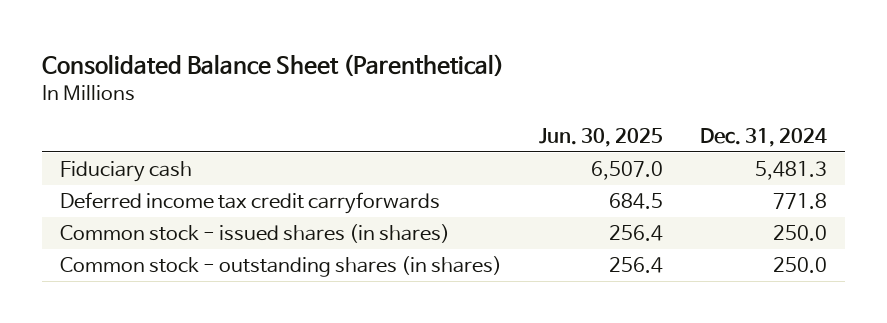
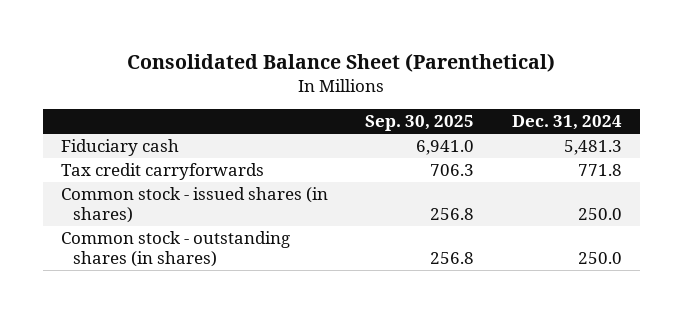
[538,127,663,147] Jun. 30, 2025 -> none
none -> [365,115,475,132] Sep. 30, 2025
[60,192,441,215] Deferred income tax credit carryforwards -> [61,163,265,181] Tax credit carryforwards

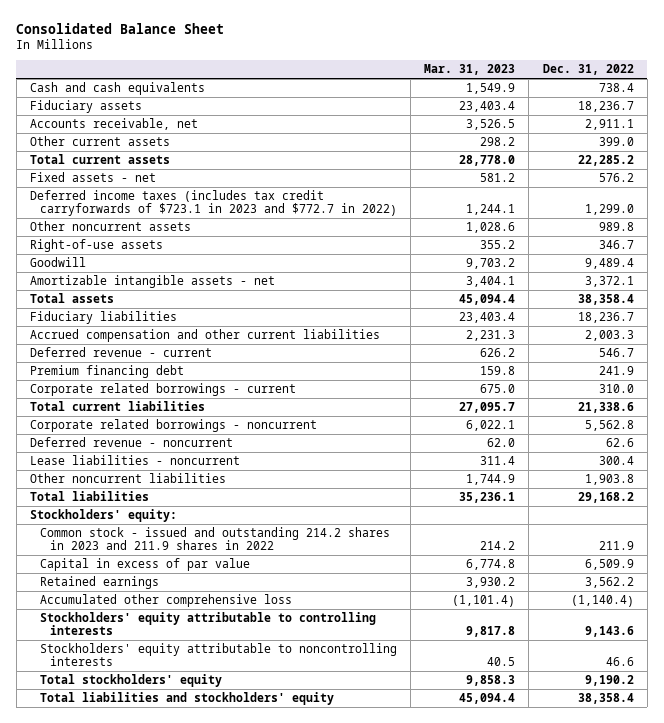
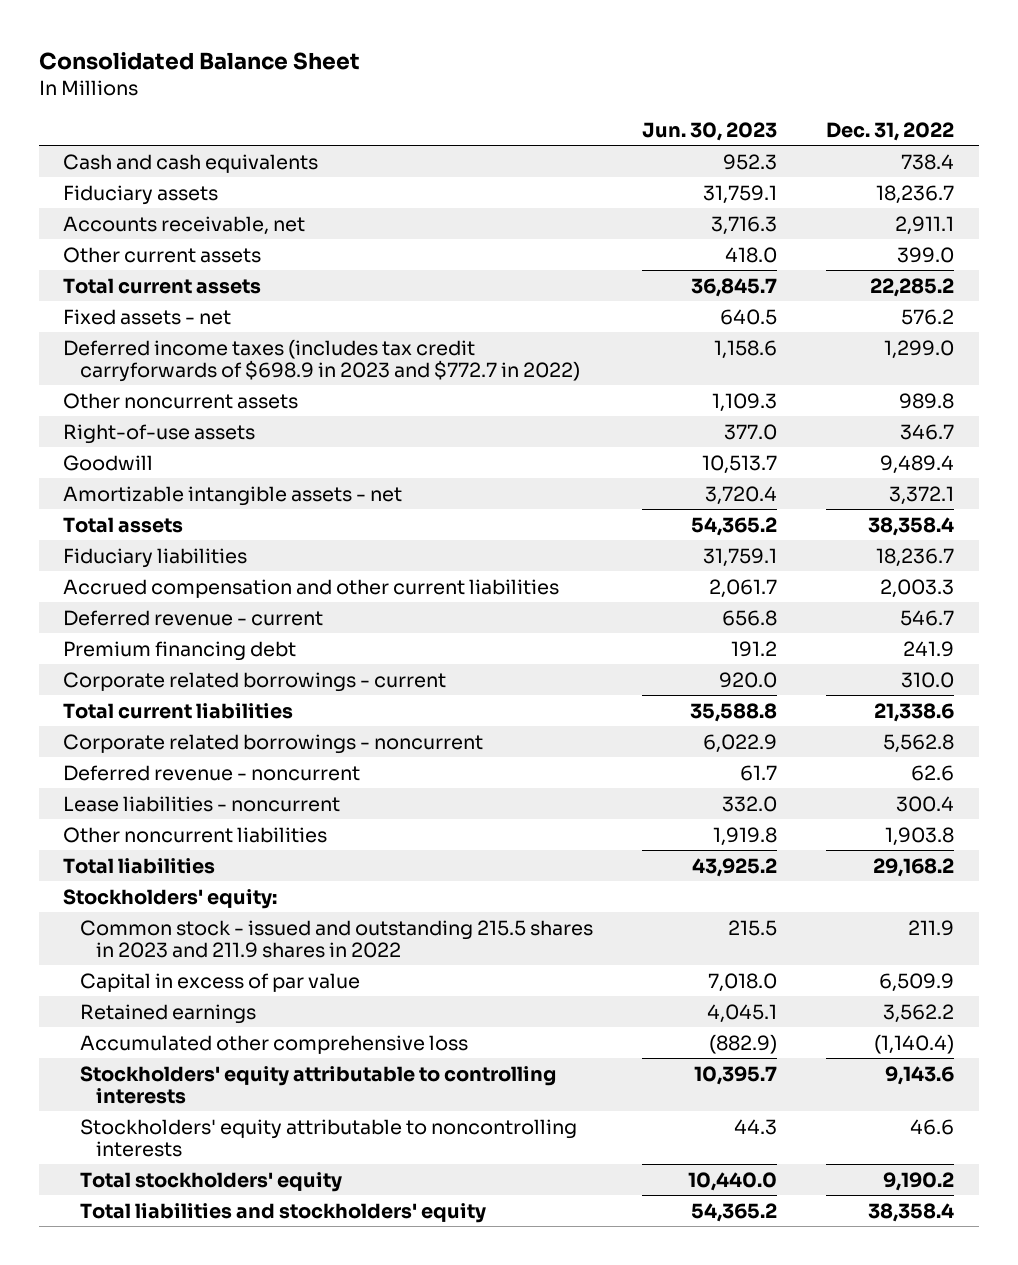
[424,64,516,76] Mar. 31, 2023 -> none
none -> [641,121,777,141] Jun. 30, 2023
[29,190,397,217] Deferred income taxes (includes tax credit carryforwards of $723.1 in 2023 and $772.7 in 2022) -> [63,338,580,382] Deferred income taxes (includes tax credit carryforwards of $698.9 in 2023 and $772.7 in 2022)
[39,527,390,551] Common stock - issued and outstanding 214.2 shares in 2023 and 211.9 shares in 2022 -> [79,919,593,958] Common stock - issued and outstanding 215.5 shares in 2023 and 211.9 shares in 2022

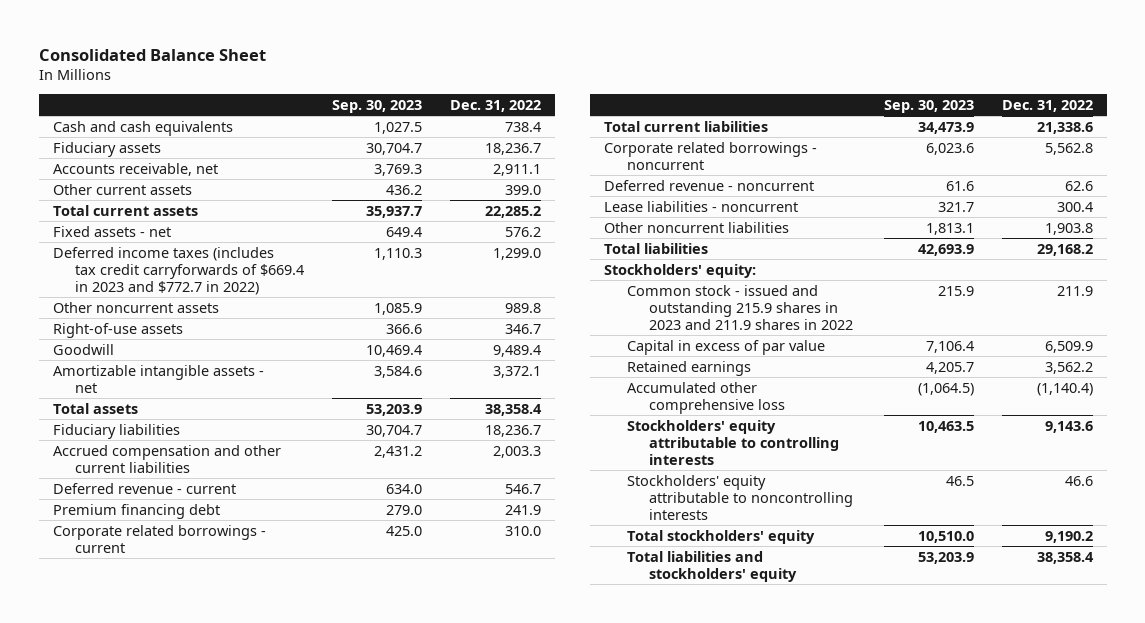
[641,121,777,141] Jun. 30, 2023 -> none
none -> [332,100,423,114] Sep. 30, 2023
[63,338,580,382] Deferred income taxes (includes tax credit carryforwards of $698.9 in 2023 and $772.7 in 2022) -> [52,246,305,295] Deferred income taxes (includes tax credit carryforwards of $669.4 in 2023 and $772.7 in 2022)
[79,919,593,958] Common stock - issued and outstanding 215.5 shares in 2023 and 211.9 shares in 2022 -> [626,284,854,330] Common stock - issued and outstanding 215.9 shares in 2023 and 211.9 shares in 2022

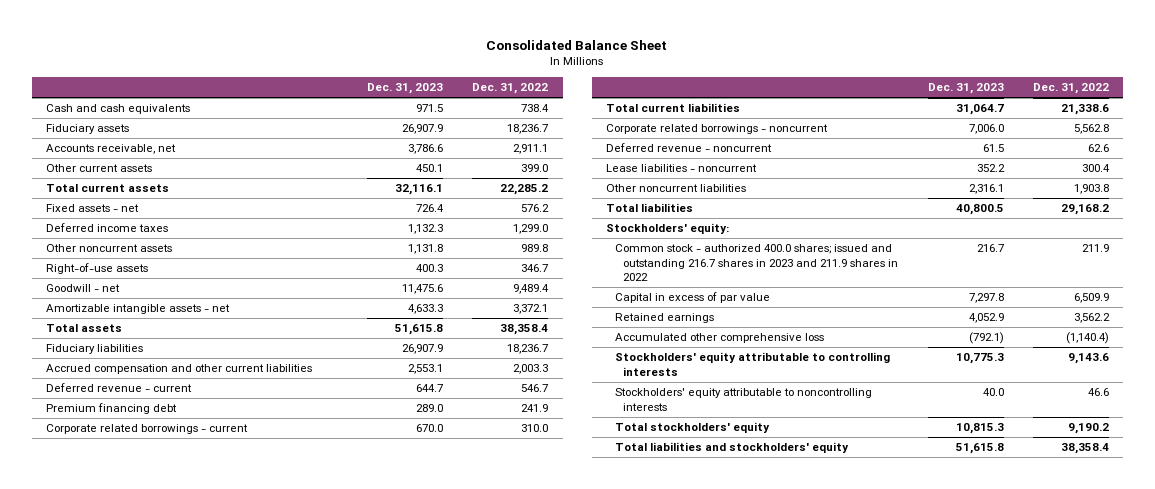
[332,100,423,114] Sep. 30, 2023 -> none
none -> [367,83,444,95] Dec. 31, 2023
[52,246,305,295] Deferred income taxes (includes tax credit carryforwards of $669.4 in 2023 and $772.7 in 2022) -> [46,223,169,233] Deferred income taxes
[52,343,114,355] Goodwill -> [46,284,121,293] Goodwill - net
[626,284,854,330] Common stock - issued and outstanding 215.9 shares in 2023 and 211.9 shares in 2022 -> [614,244,899,282] Common stock - authorized 400.0 shares; issued and outstanding 216.7 shares in 2023 and 211.9 shares in 2022

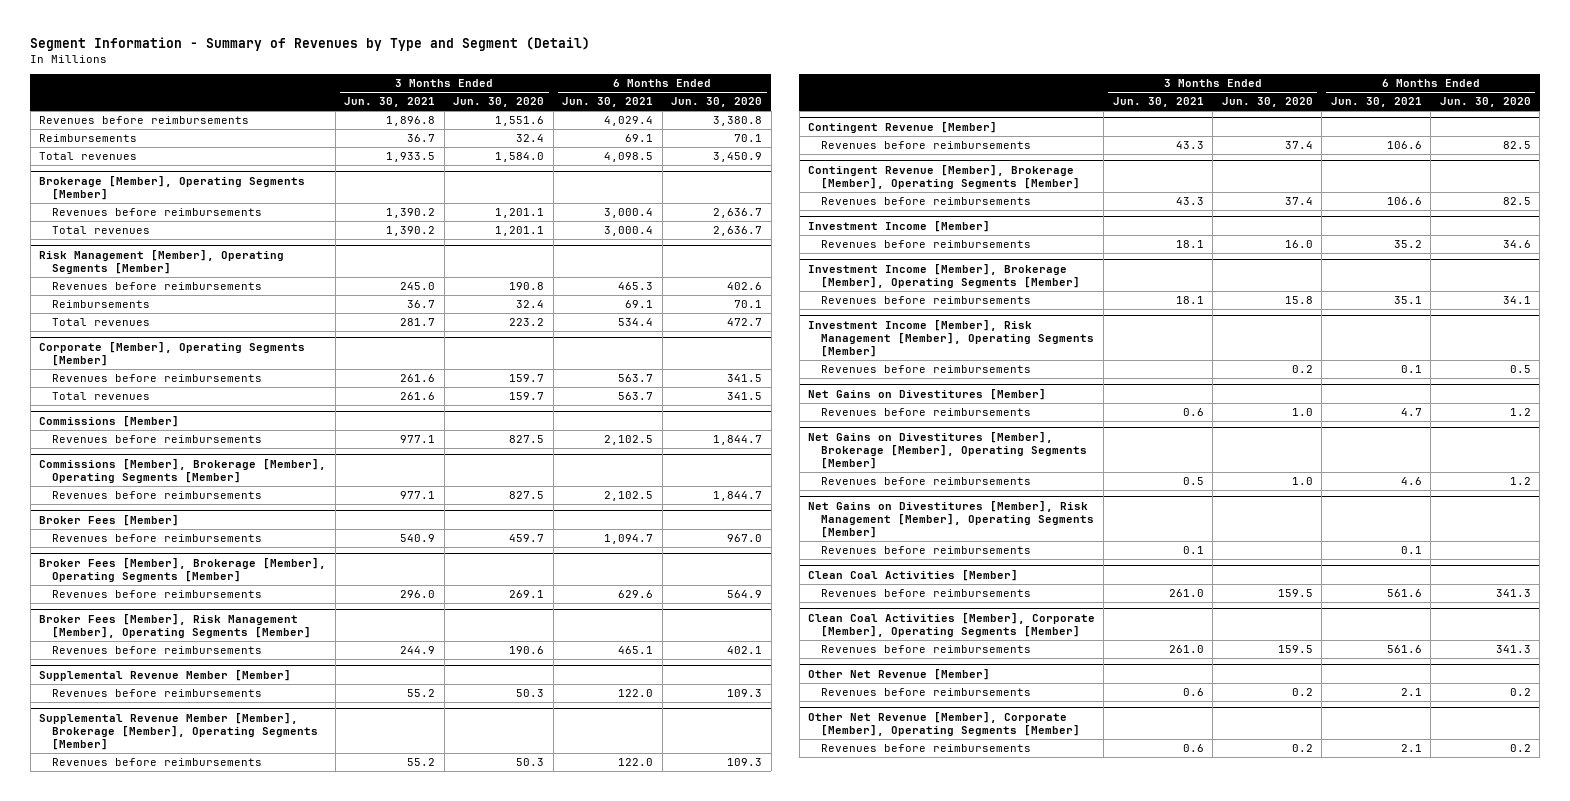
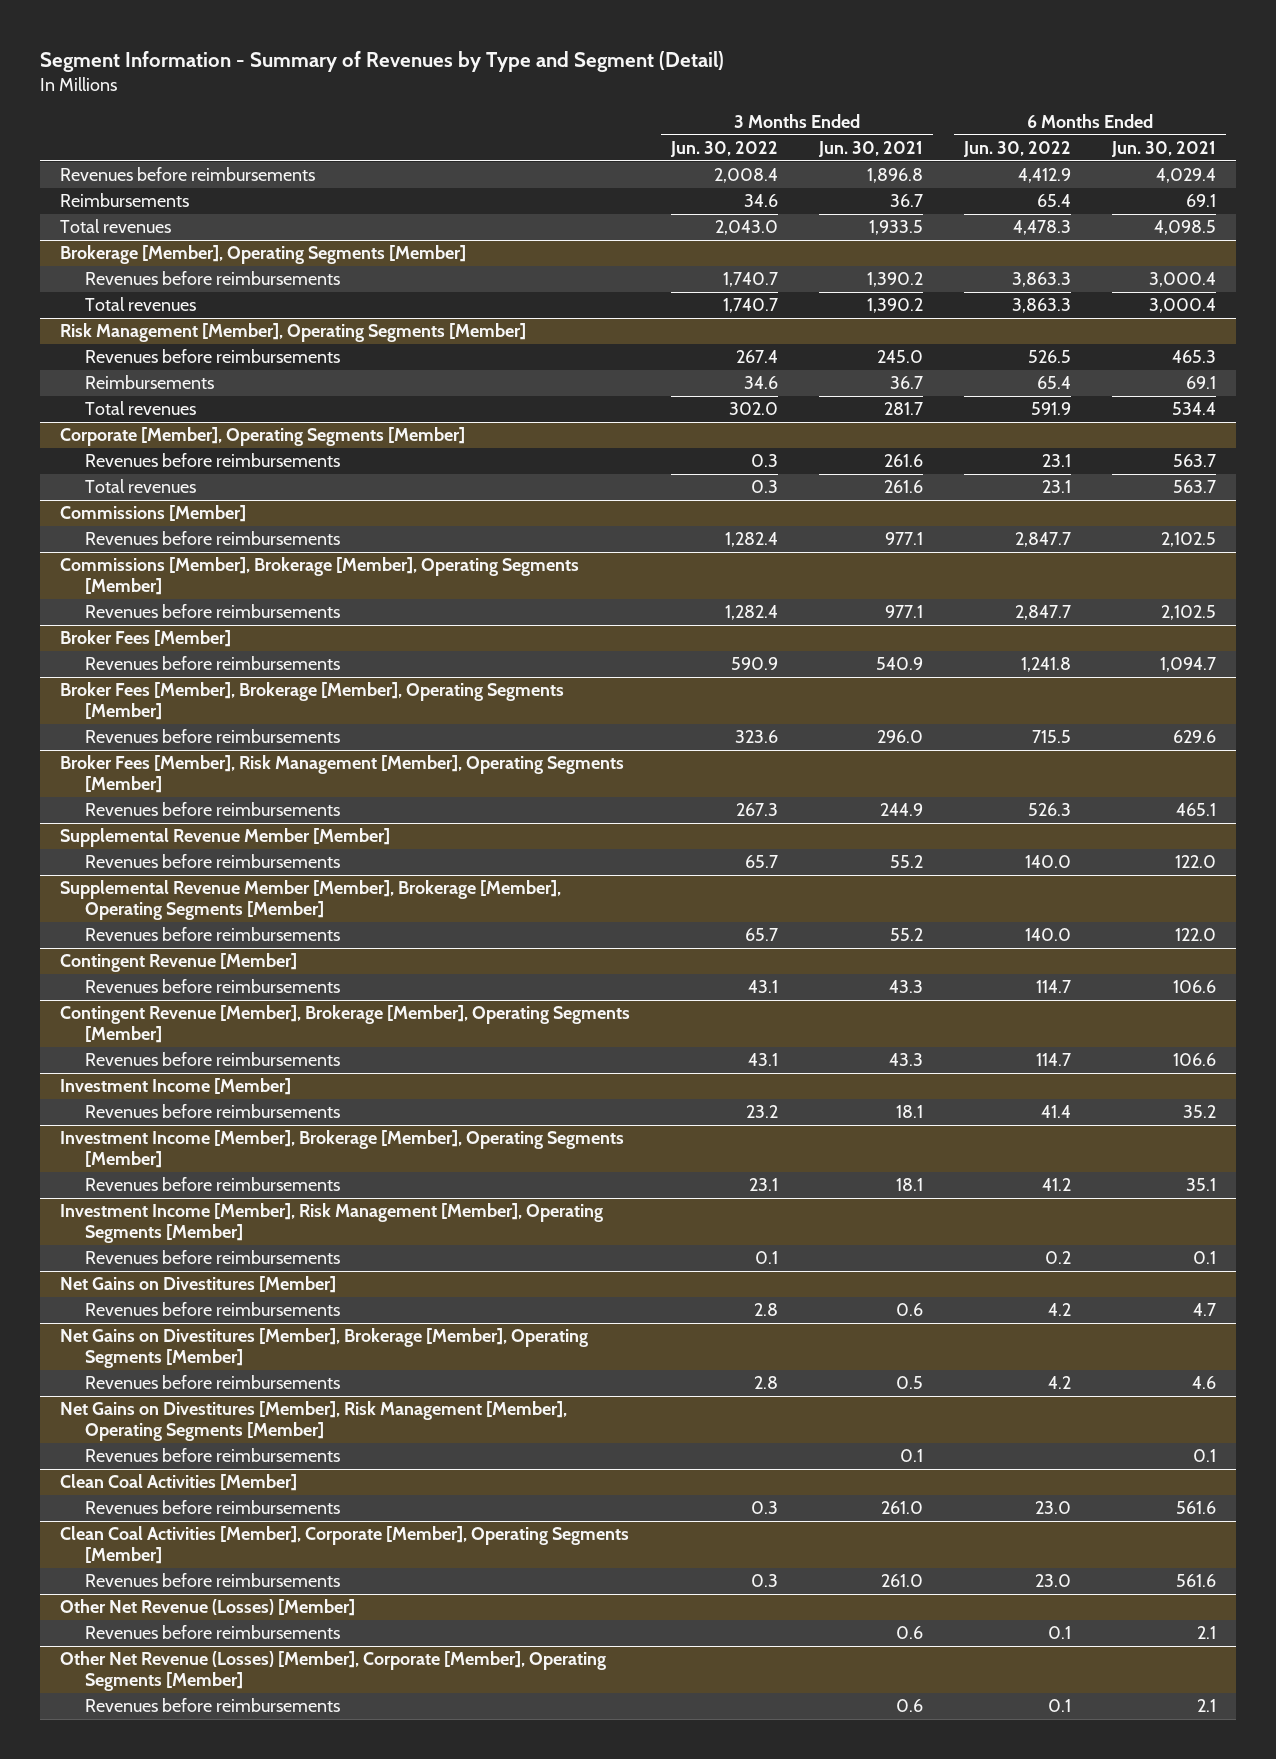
[453,97,545,108] Jun. 30, 2020 -> none
[671,97,763,108] Jun. 30, 2020 -> none
none -> [670,141,779,158] Jun. 30, 2022
none -> [962,141,1071,158] Jun. 30, 2022
[807,668,990,680] Other Net Revenue [Member] -> [60,1599,356,1617] Other Net Revenue (Losses) [Member]
[807,711,1080,736] Other Net Revenue [Member], Corporate [Member], Operating Segments [Member] -> [60,1651,607,1691] Other Net Revenue (Losses) [Member], Corporate [Member], Operating Segments [Member]

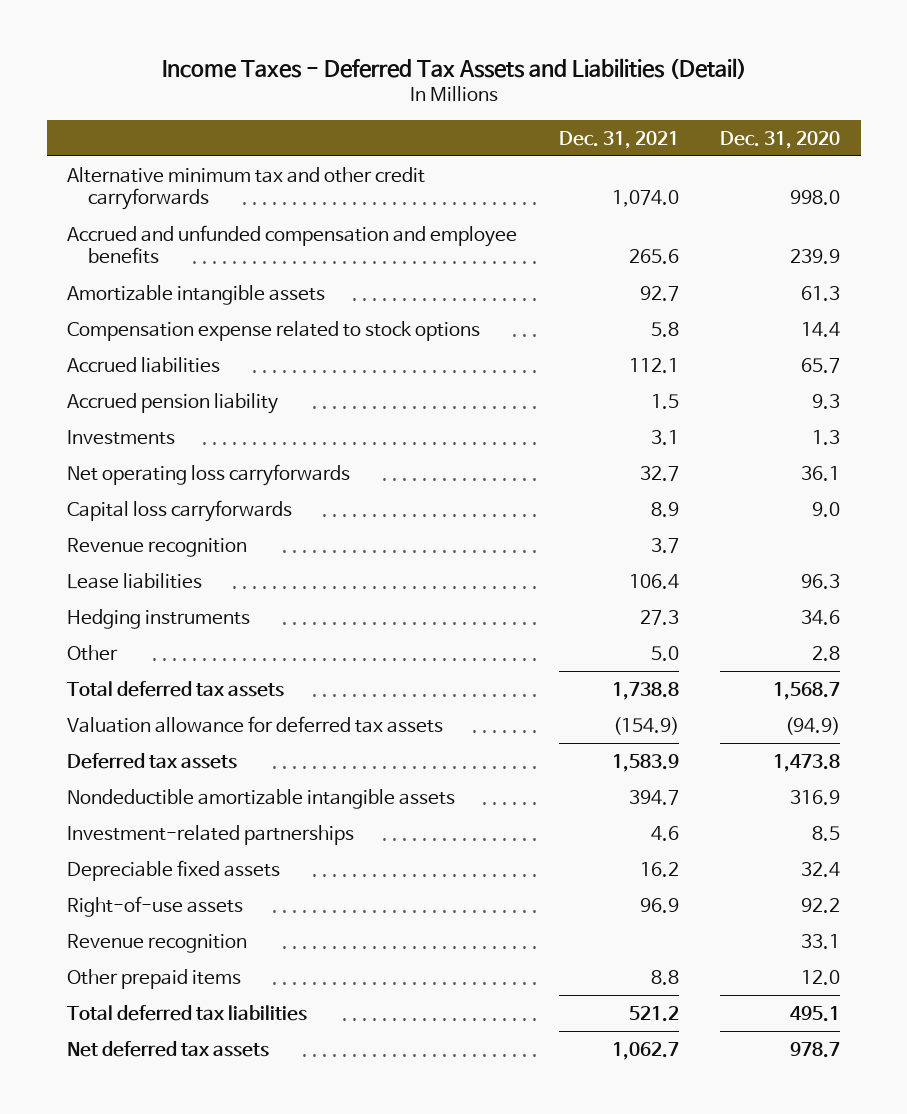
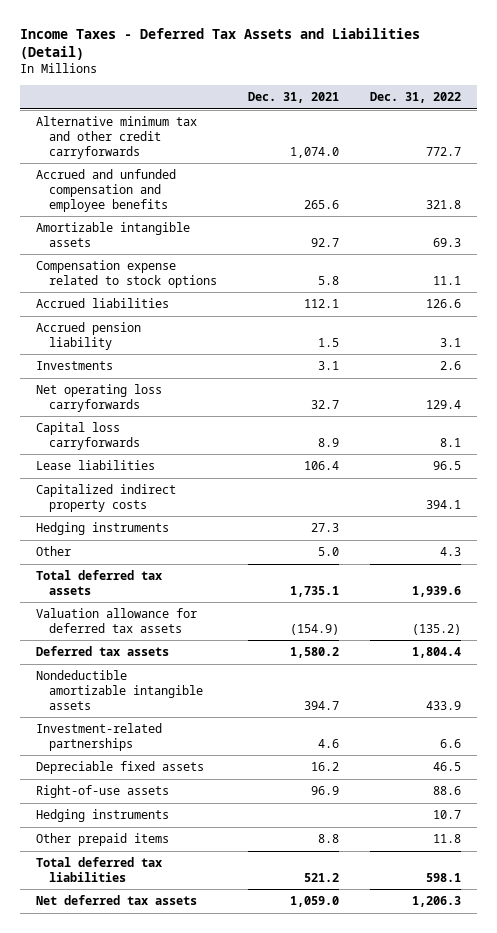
[720,130,841,149] Dec. 31, 2020 -> none
none -> [370,92,462,104] Dec. 31, 2022
[67,537,248,557] Revenue recognition -> none
none -> [35,484,176,512] Capitalized indirect property costs
[611,681,679,700] 1,738.8 -> [290,585,340,597] 1,735.1
[611,753,679,772] 1,583.9 -> [290,647,340,659] 1,580.2
[67,933,248,953] Revenue recognition -> none
none -> [35,809,169,823] Hedging instruments
[611,1041,679,1060] 1,062.7 -> [290,896,340,908] 1,059.0

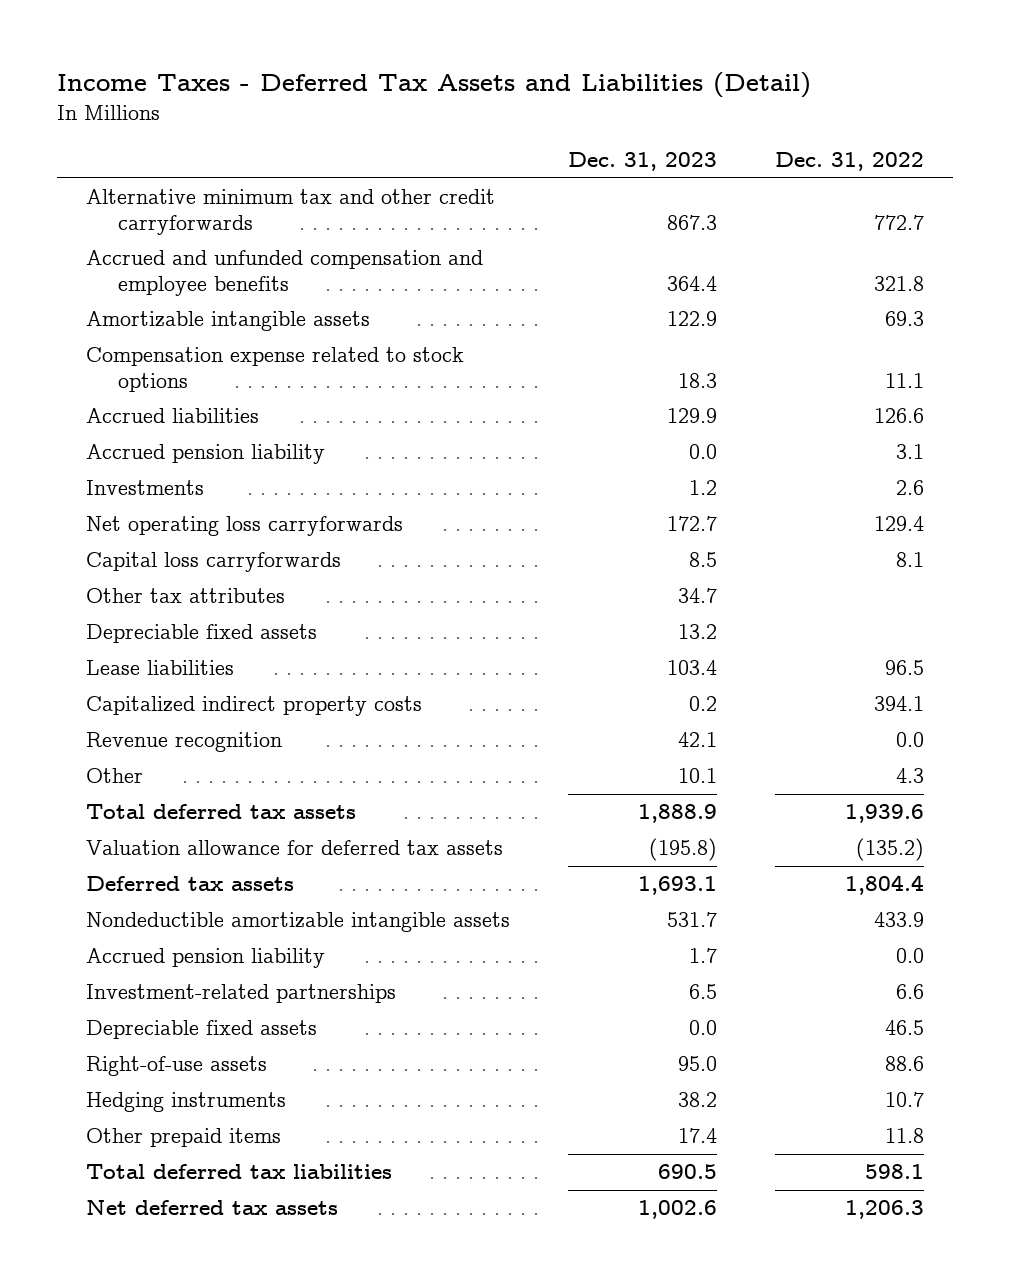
[248,92,340,104] Dec. 31, 2021 -> none
none -> [568,152,718,172] Dec. 31, 2023
none -> [86,588,286,604] Other tax attributes
none -> [86,624,318,644] Depreciable fixed assets
[35,522,169,536] Hedging instruments -> none
none -> [86,732,283,753] Revenue recognition
none -> [86,948,326,969] Accrued pension liability

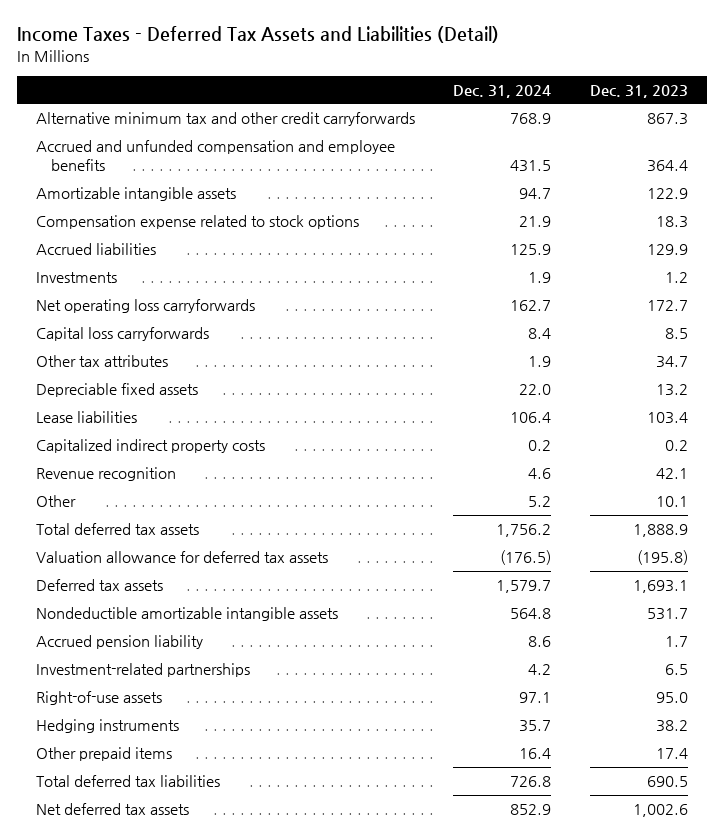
[775,152,925,172] Dec. 31, 2022 -> none
none -> [453,84,552,98] Dec. 31, 2024
[86,444,326,465] Accrued pension liability -> none
[86,1020,318,1040] Depreciable fixed assets -> none

